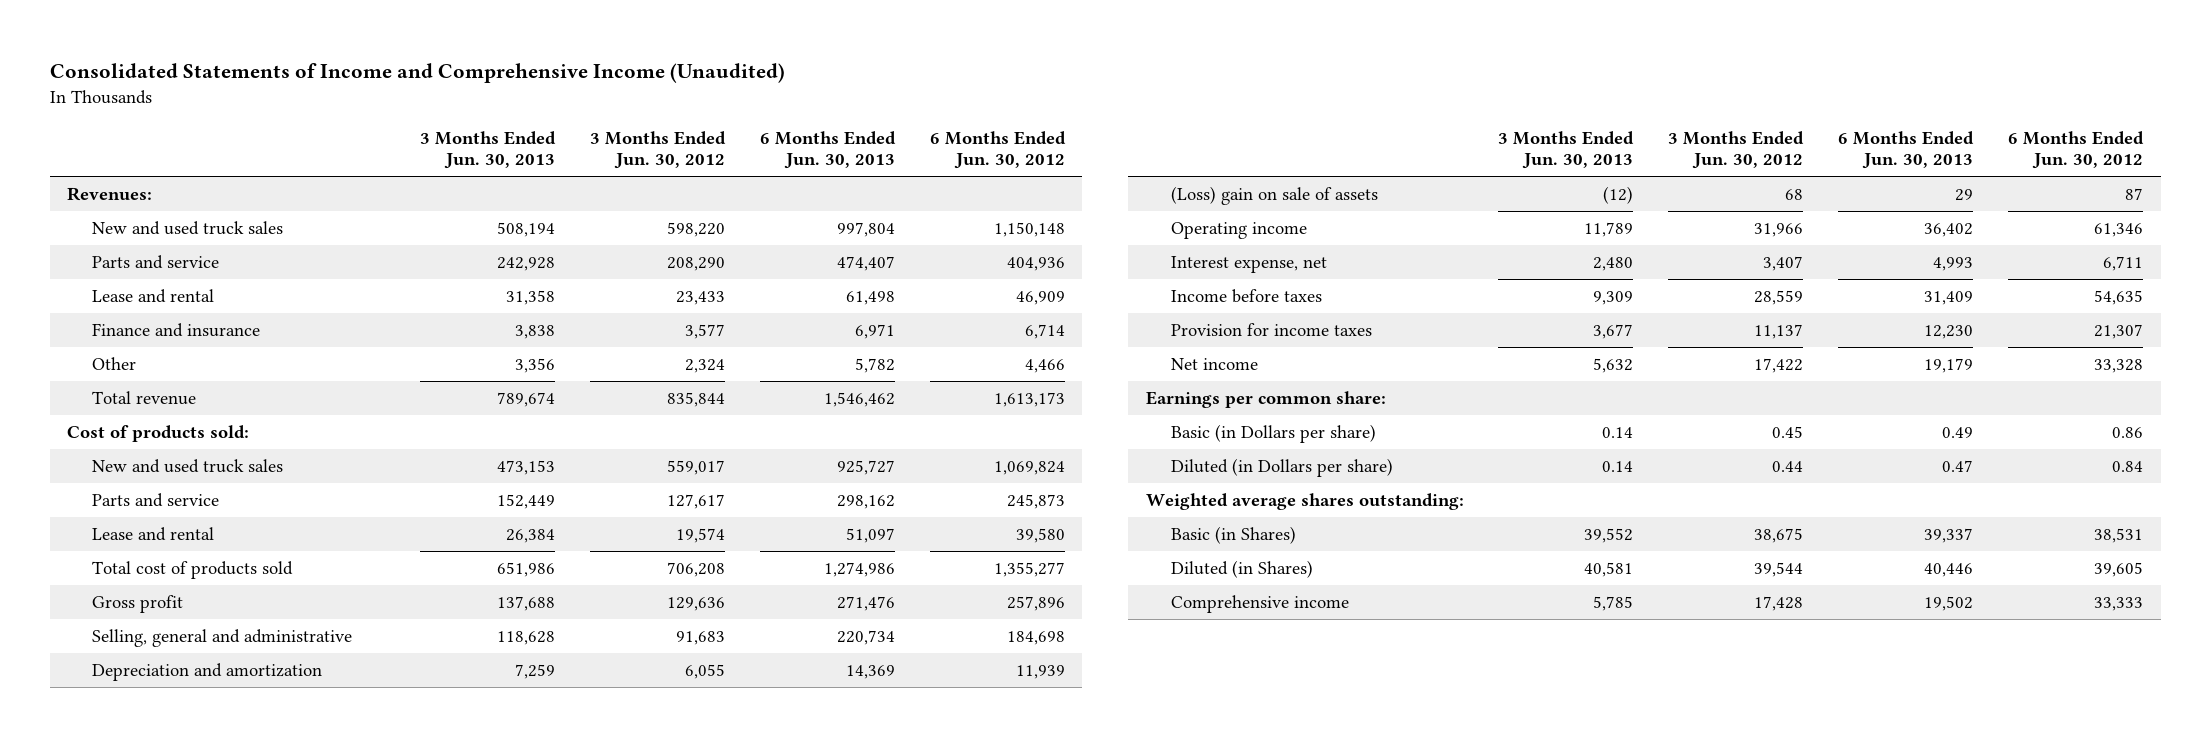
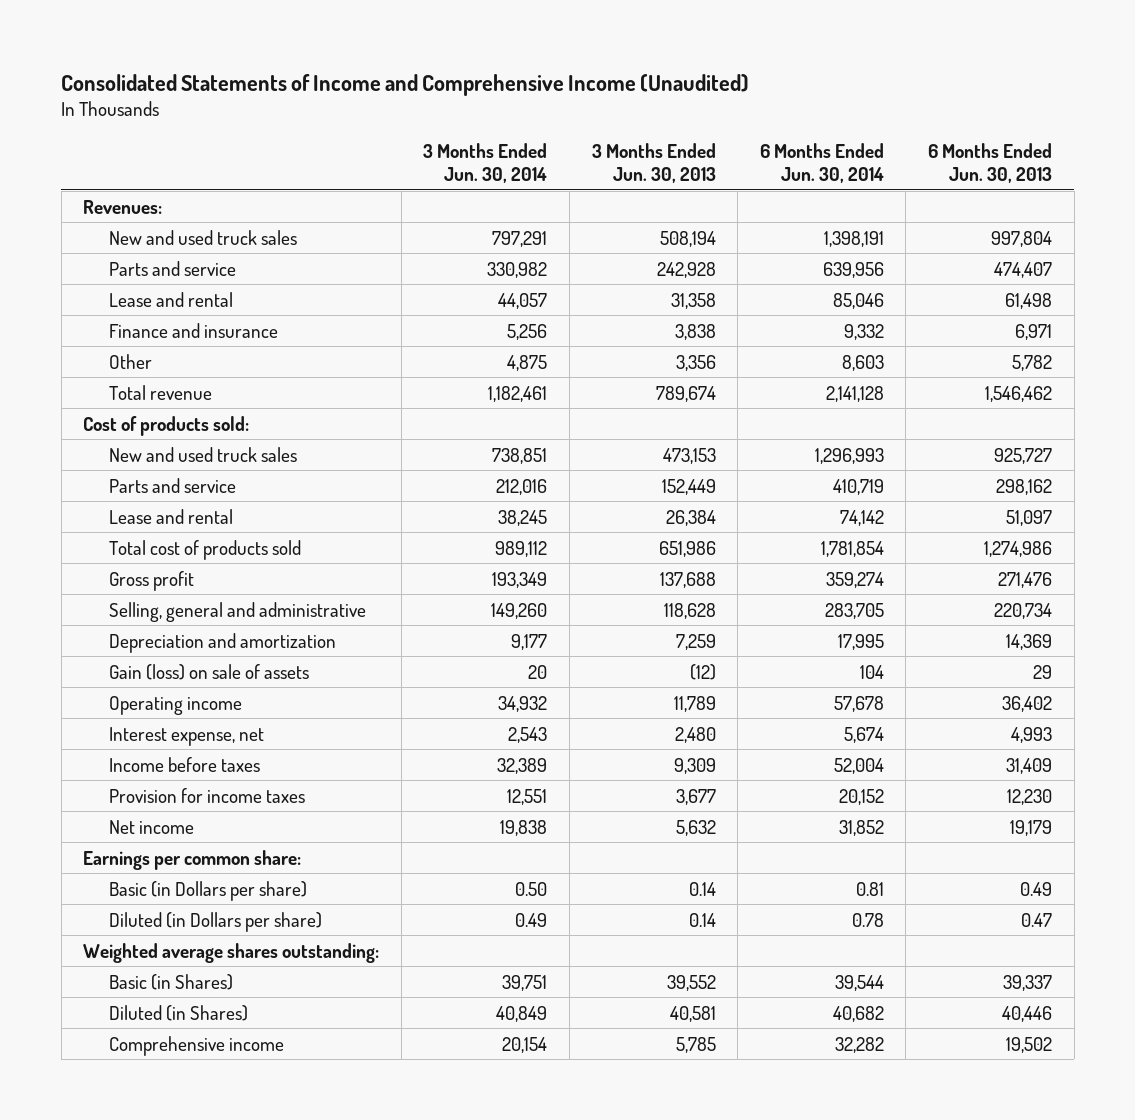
[590,131,727,170] 3 Months Ended Jun. 30, 2012 -> none
[929,131,1066,170] 6 Months Ended Jun. 30, 2012 -> none
none -> [423,143,548,184] 3 Months Ended Jun. 30, 2014
none -> [759,143,884,184] 6 Months Ended Jun. 30, 2014
[1170,185,1378,205] (Loss) gain on sale of assets -> [108,663,309,680] Gain (loss) on sale of assets

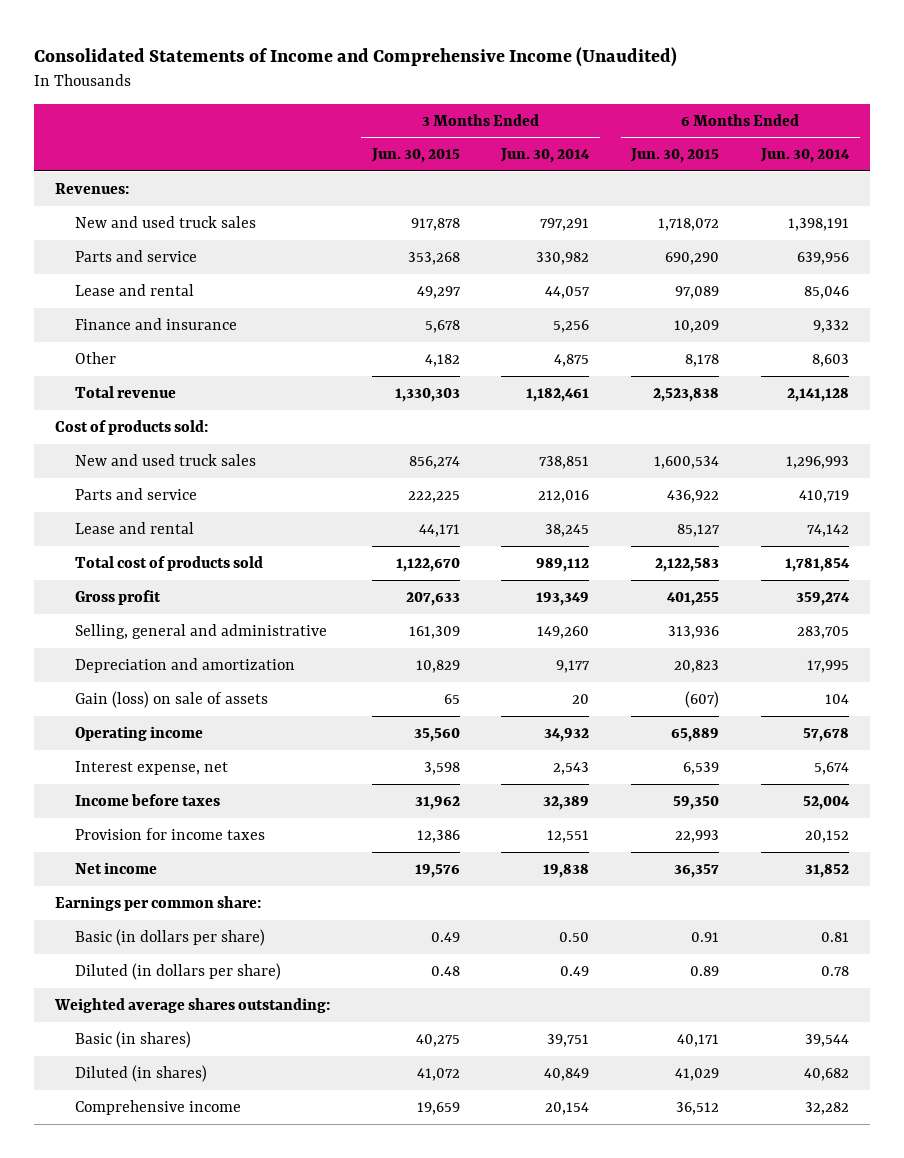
[591,143,716,184] 3 Months Ended Jun. 30, 2013 -> none
[928,143,1053,184] 6 Months Ended Jun. 30, 2013 -> none
none -> [370,148,460,164] Jun. 30, 2015
none -> [630,148,720,164] Jun. 30, 2015
[108,880,307,901] Basic (in Dollars per share) -> [74,928,265,946] Basic (in dollars per share)
[108,911,322,932] Diluted (in Dollars per share) -> [74,962,281,980] Diluted (in dollars per share)
[108,973,233,990] Basic (in Shares) -> [74,1030,191,1048] Basic (in shares)
[108,1004,248,1021] Diluted (in Shares) -> [74,1064,207,1082] Diluted (in shares)

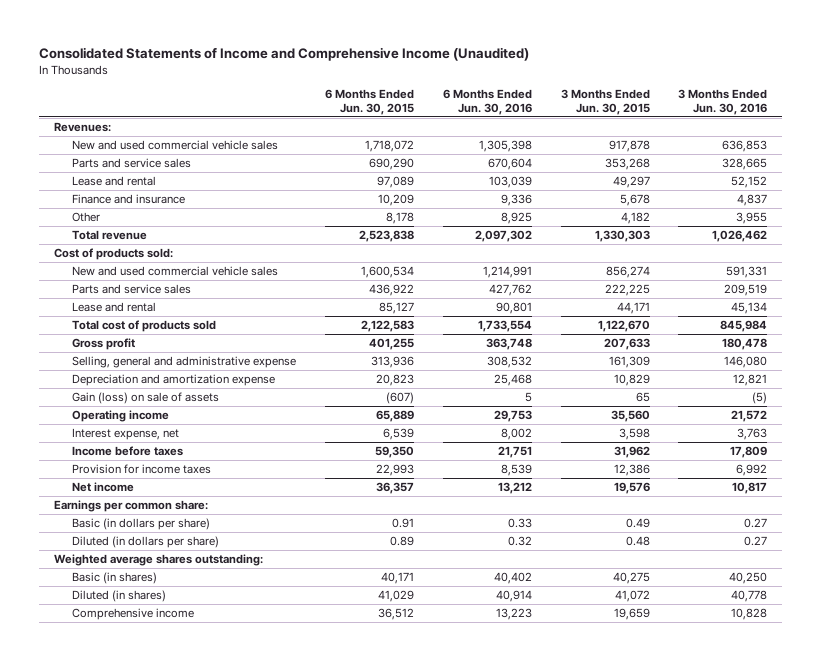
[500,148,591,164] Jun. 30, 2014 -> none
[760,148,851,164] Jun. 30, 2014 -> none
none -> [442,89,532,115] 6 Months Ended Jun. 30, 2016
none -> [678,89,768,115] 3 Months Ended Jun. 30, 2016
[74,215,256,228] New and used truck sales -> [71,140,278,151] New and used commercial vehicle sales
[74,249,197,262] Parts and service -> [71,158,191,169] Parts and service sales
[74,453,256,466] New and used truck sales -> [71,266,278,277] New and used commercial vehicle sales
[74,487,197,500] Parts and service -> [71,284,191,295] Parts and service sales
[74,623,327,639] Selling, general and administrative -> [71,356,296,369] Selling, general and administrative expense
[74,657,295,673] Depreciation and amortization -> [71,374,275,387] Depreciation and amortization expense

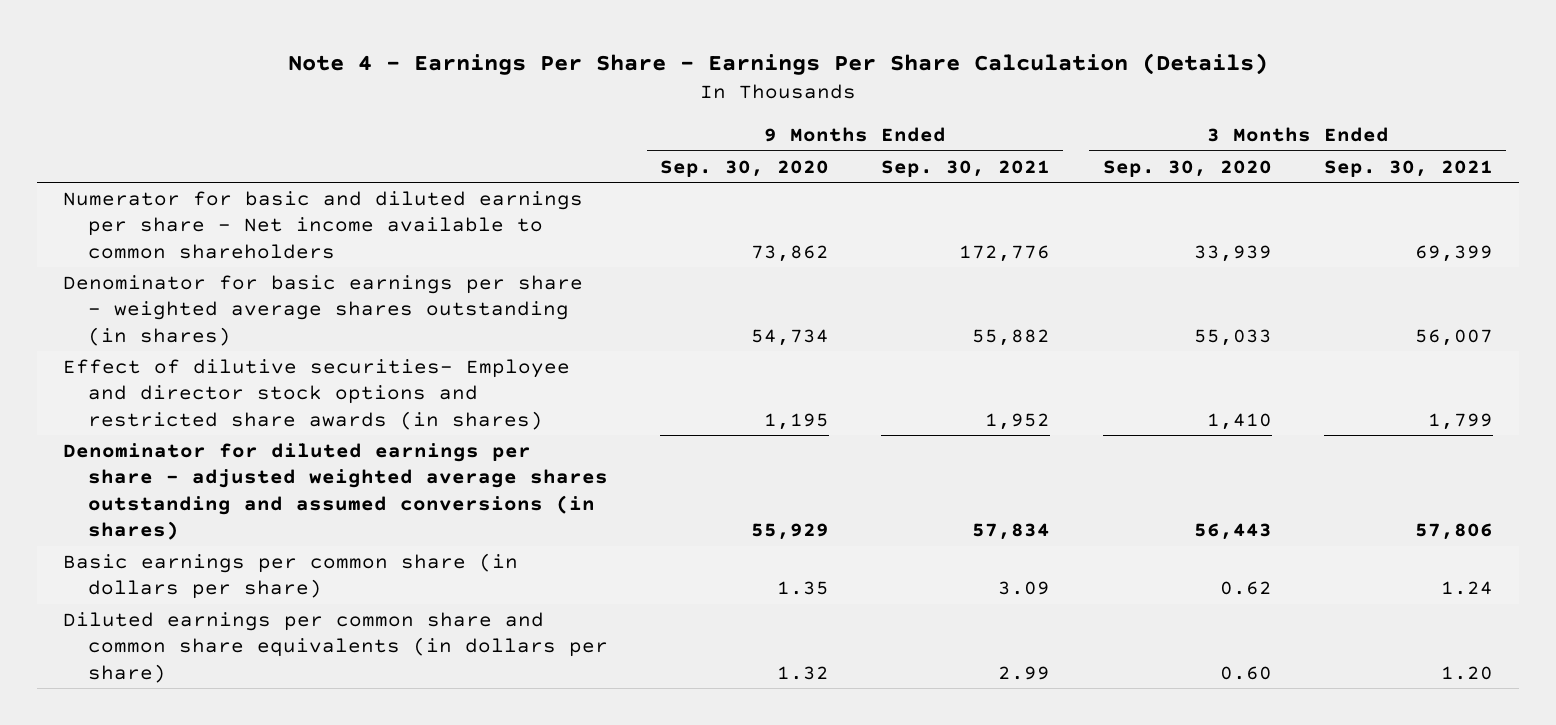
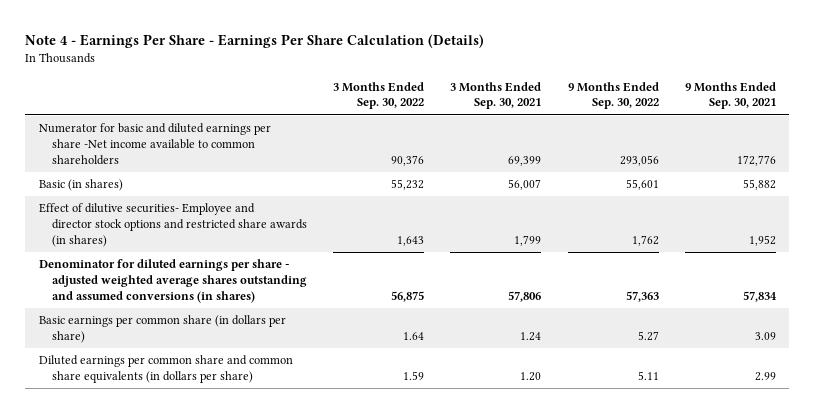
[659,159,829,177] Sep. 30, 2020 -> none
[1102,159,1272,177] Sep. 30, 2020 -> none
none -> [333,81,425,110] 3 Months Ended Sep. 30, 2022
none -> [567,81,659,110] 9 Months Ended Sep. 30, 2022
[63,191,584,259] Numerator for basic and diluted earnings per share - Net income available to common shareholders -> [38,123,271,165] Numerator for basic and diluted earnings per share -Net income available to common shareholders
[63,275,584,346] Denominator for basic earnings per share - weighted average shares outstanding (in shares) -> [38,179,123,192] Basic (in shares)

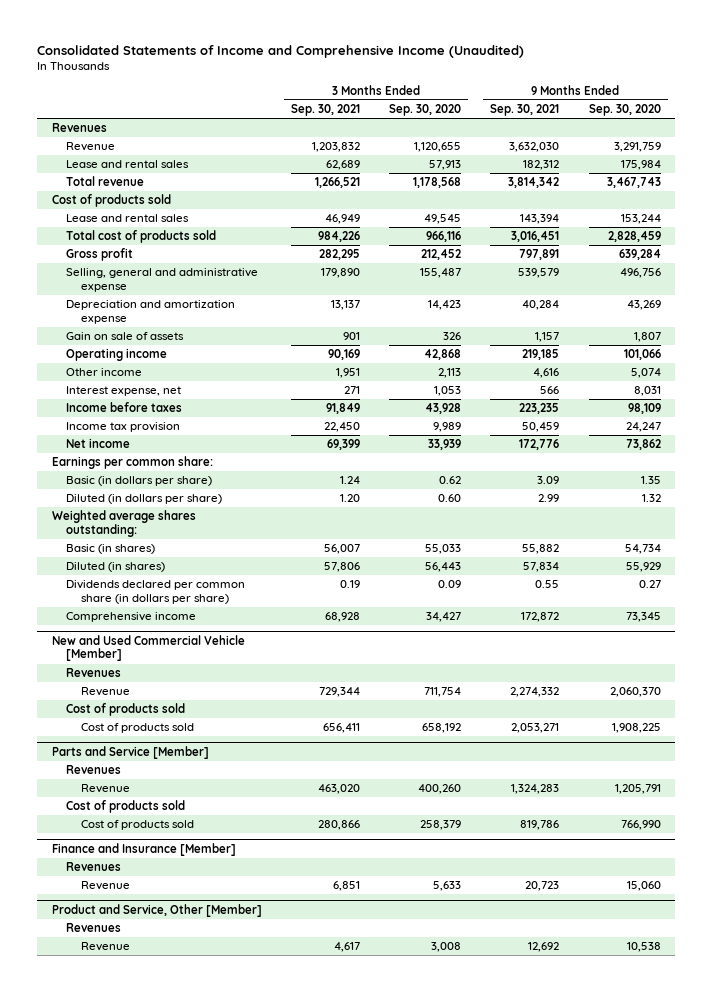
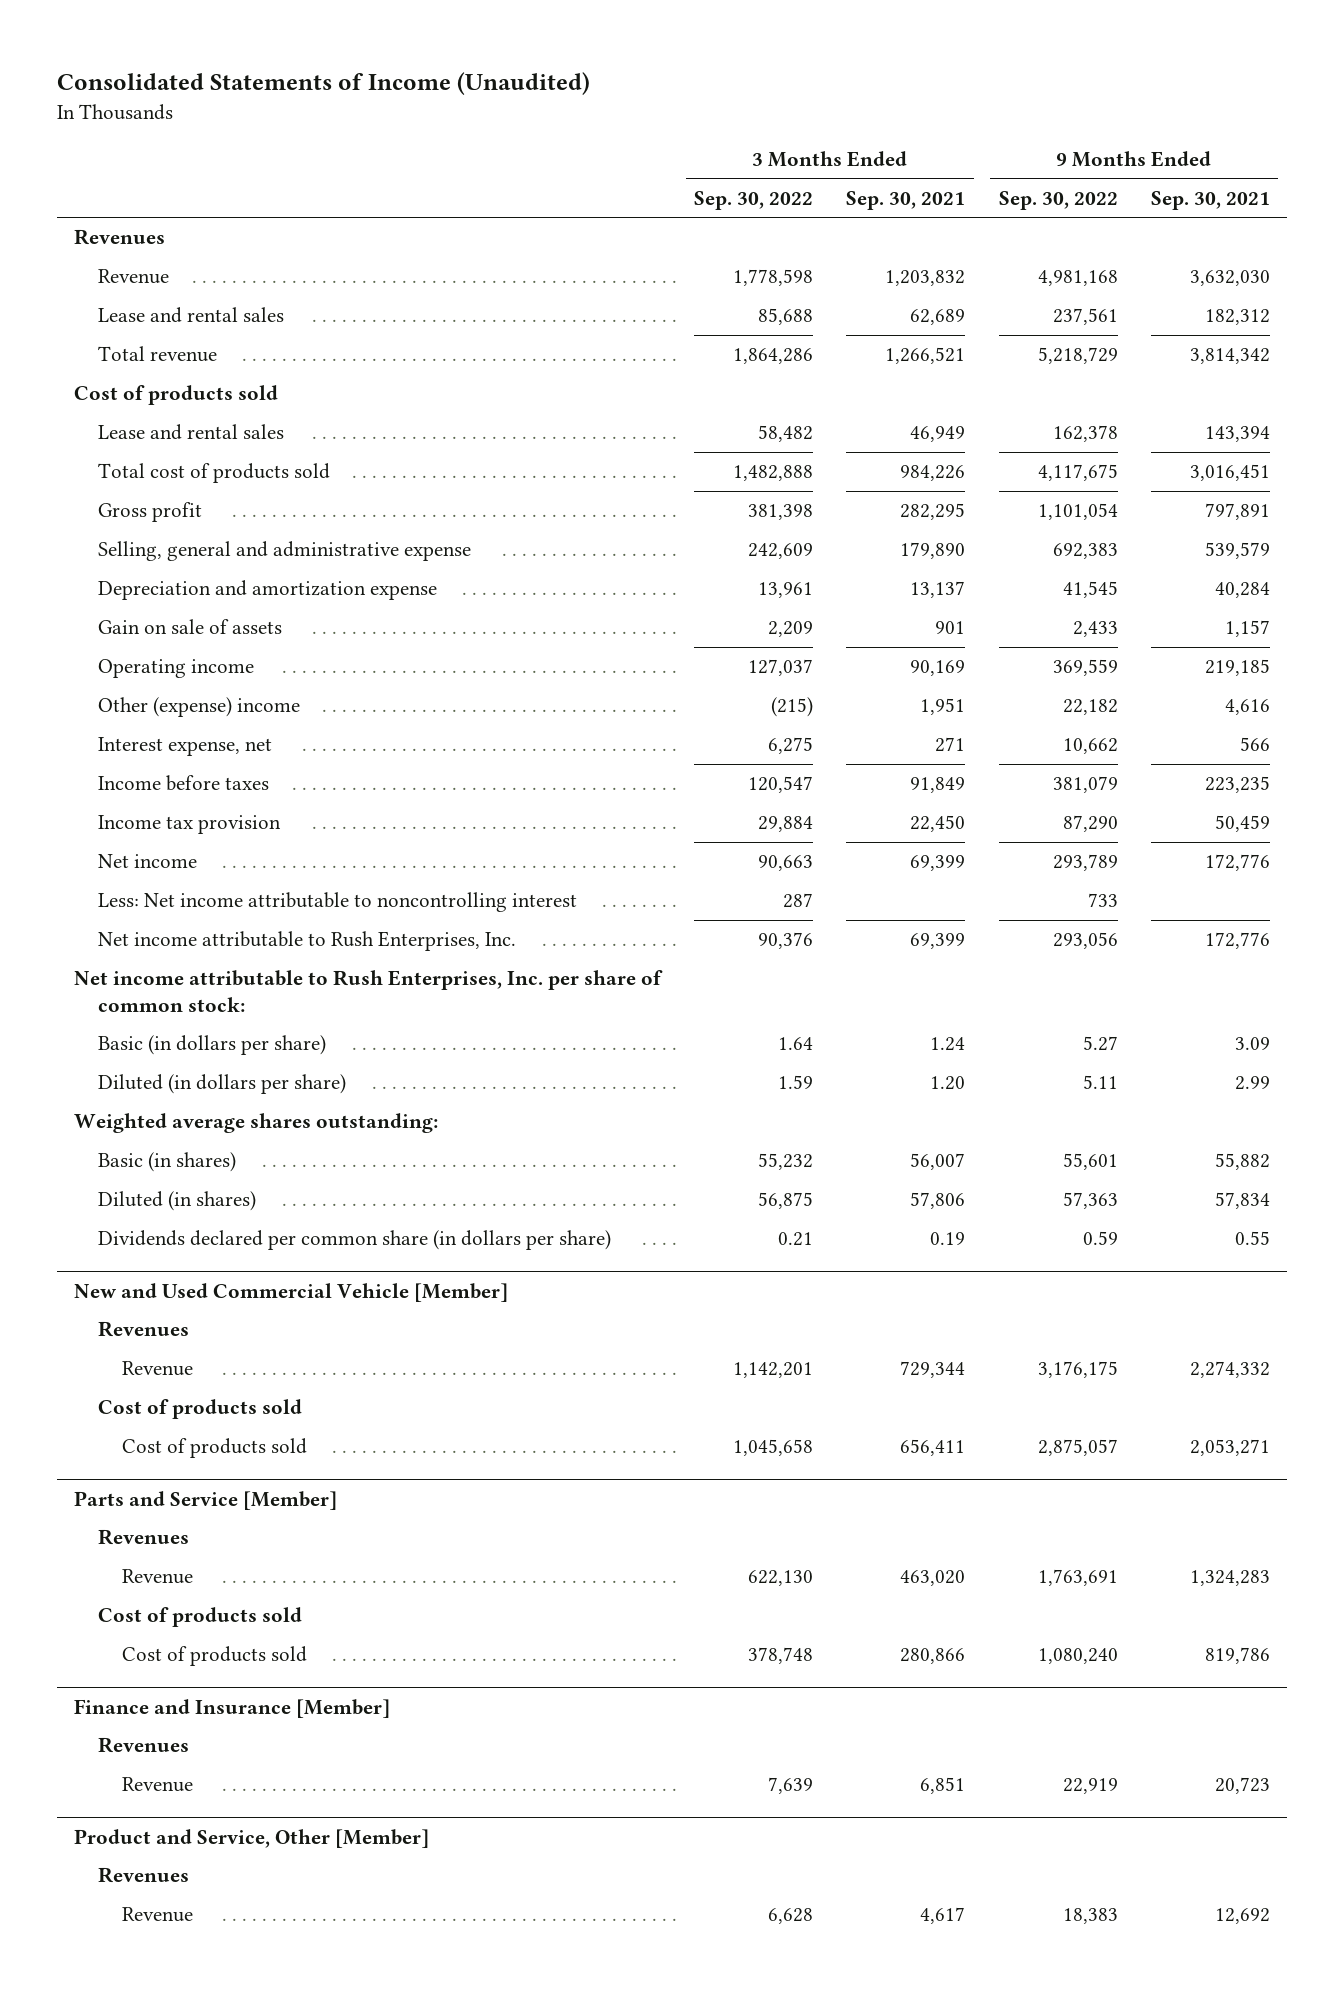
[37,44,525,58] Consolidated Statements of Income and Comprehensive Income (Unaudited) -> [57,72,591,96] Consolidated Statements of Income (Unaudited)
[389,104,462,117] Sep. 30, 2020 -> none
[588,104,661,117] Sep. 30, 2020 -> none
none -> [694,190,814,210] Sep. 30, 2022
none -> [998,190,1118,210] Sep. 30, 2022
[66,368,143,377] Other income -> [98,697,301,718] Other (expense) income
none -> [98,892,578,913] Less: Net income attributable to noncontrolling interest
none -> [98,931,517,952] Net income attributable to Rush Enterprises, Inc.
[51,456,213,470] Earnings per common share: -> [73,970,663,1012] Net income attributable to Rush Enterprises, Inc. per share of common stock:
[66,612,197,623] Comprehensive income -> none

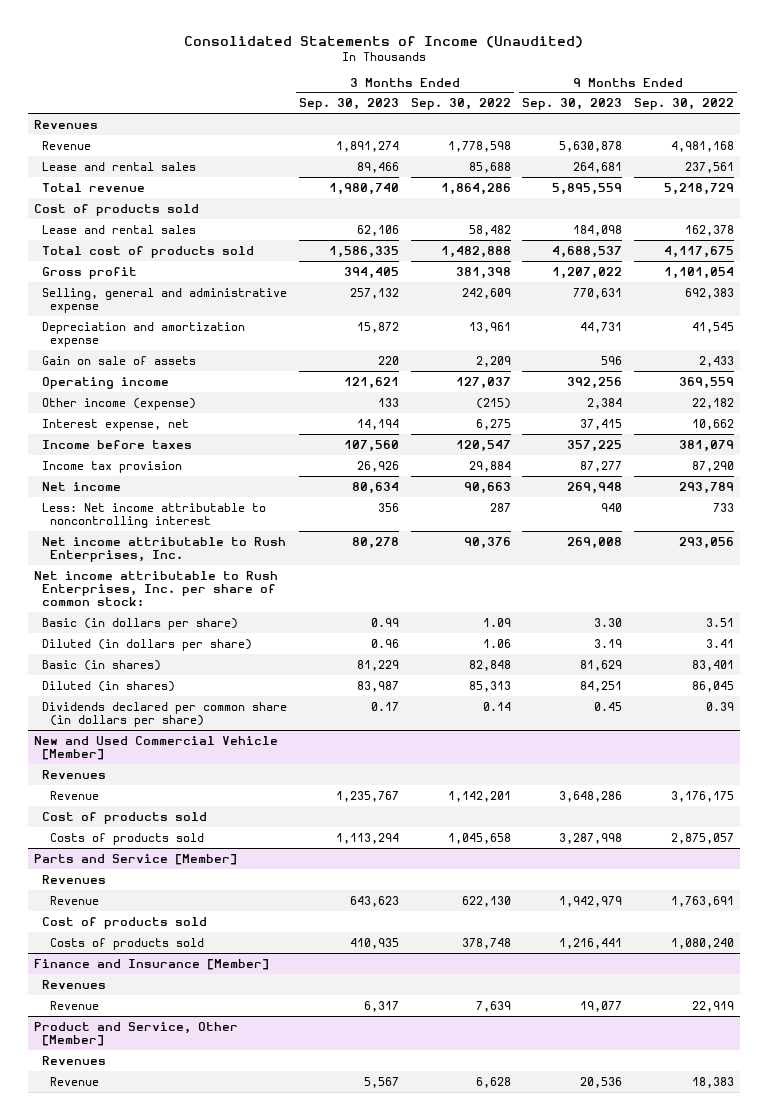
[846,190,966,210] Sep. 30, 2021 -> none
[1150,190,1270,210] Sep. 30, 2021 -> none
none -> [298,98,399,111] Sep. 30, 2023
none -> [522,98,623,111] Sep. 30, 2023
[98,697,301,718] Other (expense) income -> [41,397,196,410] Other income (expense)
[73,1113,438,1134] Weighted average shares outstanding: -> none
[778,1037,814,1051] 1.64 -> [482,617,511,627] 1.09
[1082,1036,1118,1052] 5.27 -> [706,617,735,627] 3.51
[778,1075,814,1090] 1.59 -> [482,638,511,648] 1.06
[1082,1075,1118,1090] 5.11 -> [706,638,735,648] 3.41
[758,1153,814,1171] 55,232 -> [468,659,511,671] 82,848
[1062,1153,1118,1171] 55,601 -> [692,659,735,671] 83,401
[758,1192,814,1210] 56,875 -> [468,680,511,692] 85,313
[1062,1192,1118,1210] 57,363 -> [692,680,735,692] 86,045
[778,1232,814,1247] 0.21 -> [482,701,511,711] 0.14
[1082,1231,1118,1246] 0.59 -> [706,701,735,711] 0.39
[122,1438,308,1459] Cost of products sold -> [49,832,204,845] Costs of products sold
[122,1646,308,1667] Cost of products sold -> [49,937,204,950] Costs of products sold

